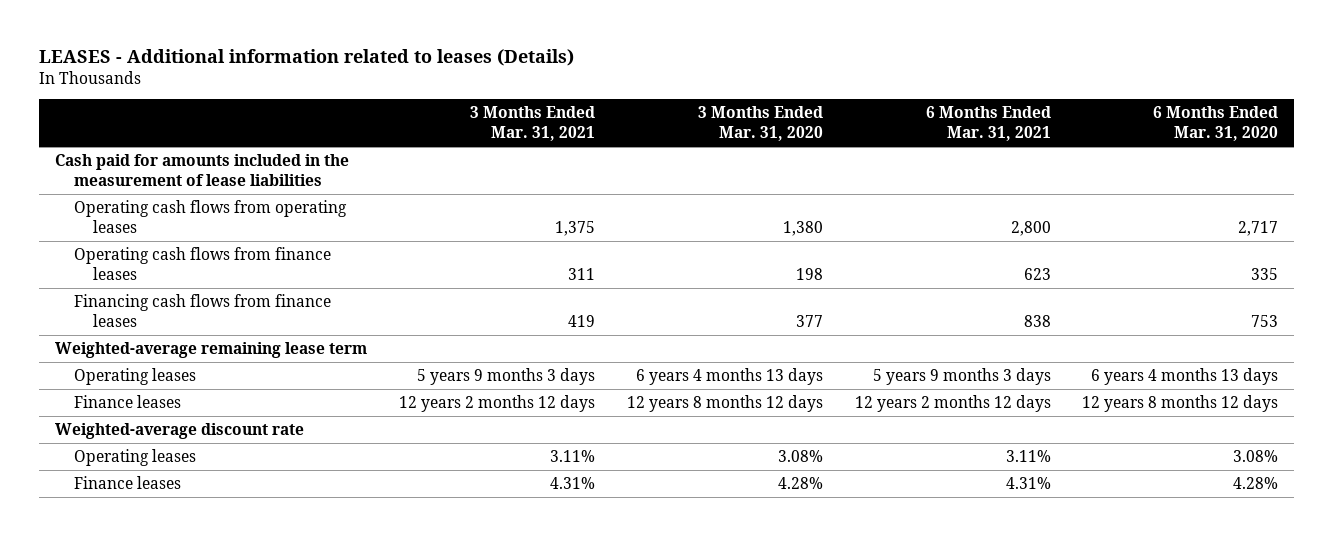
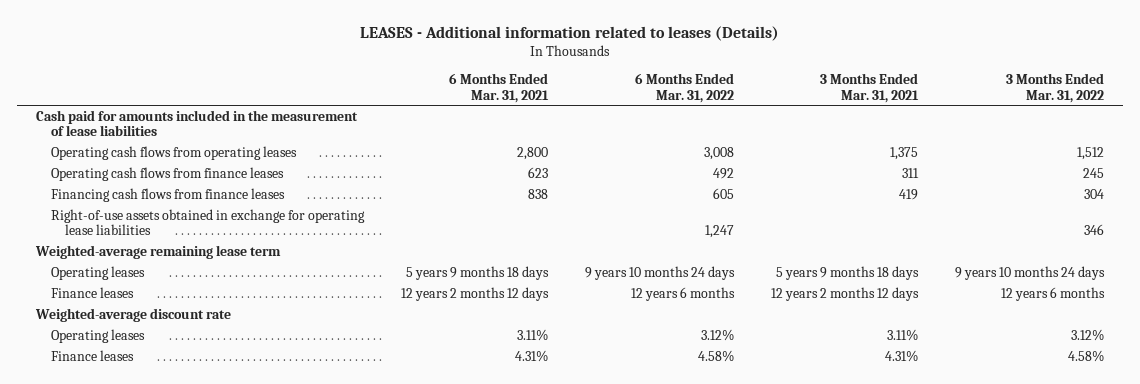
[697,106,823,142] 3 Months Ended Mar. 31, 2020 -> none
[1153,106,1279,142] 6 Months Ended Mar. 31, 2020 -> none
none -> [634,73,734,103] 6 Months Ended Mar. 31, 2022
none -> [1006,73,1105,103] 3 Months Ended Mar. 31, 2022
none -> [50,208,365,236] Right-of-use assets obtained in exchange for operating lease liabilities
[416,368,595,386] 5 years 9 months 3 days -> [776,265,920,280] 5 years 9 months 18 days
[872,368,1051,386] 5 years 9 months 3 days -> [405,265,549,280] 5 years 9 months 18 days

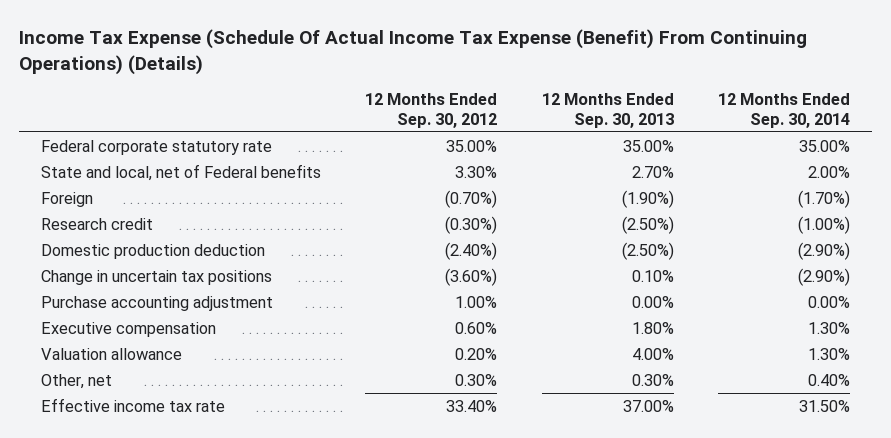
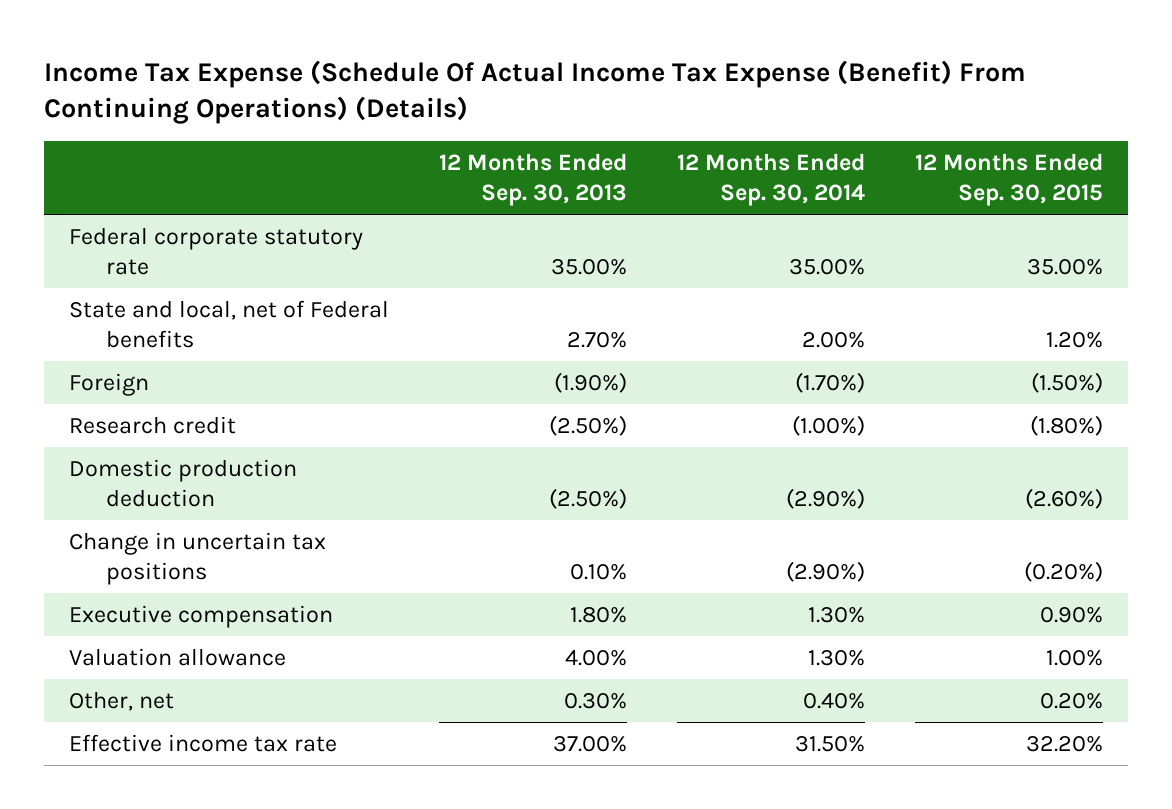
[365,93,498,128] 12 Months Ended Sep. 30, 2012 -> none
none -> [914,153,1103,207] 12 Months Ended Sep. 30, 2015
[41,295,274,311] Purchase accounting adjustment -> none

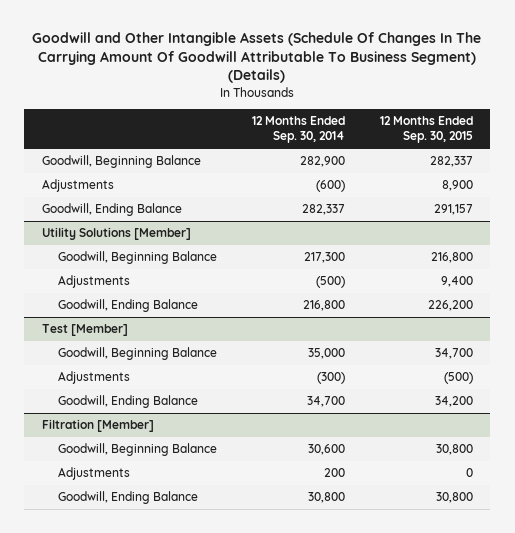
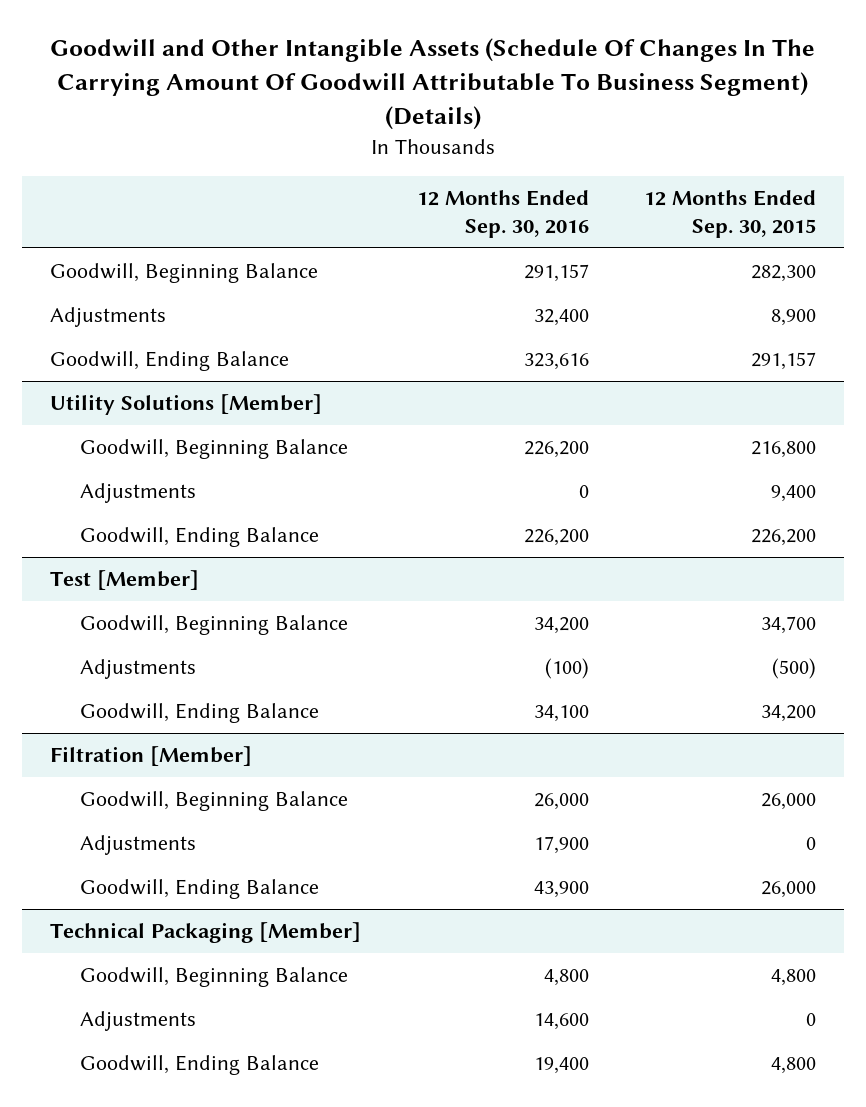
[251,116,345,144] 12 Months Ended Sep. 30, 2014 -> none
none -> [416,189,589,238] 12 Months Ended Sep. 30, 2016
[429,156,473,168] 282,337 -> [751,265,817,283] 282,300
[435,444,473,456] 30,800 -> [761,793,817,811] 26,000
[435,492,473,504] 30,800 -> [761,881,817,899] 26,000
none -> [50,922,362,944] Technical Packaging [Member]
none -> [79,967,348,988] Goodwill, Beginning Balance
none -> [79,1011,196,1032] Adjustments
none -> [79,1055,319,1076] Goodwill, Ending Balance

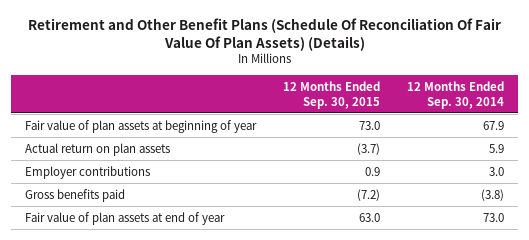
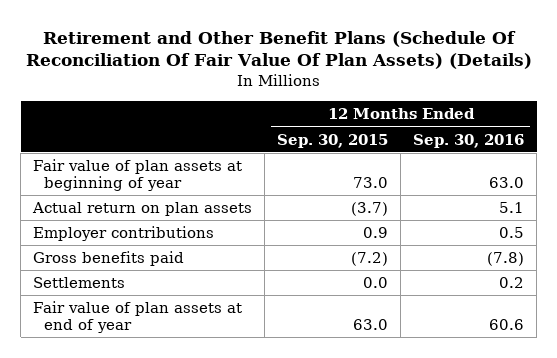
[407,80,505,109] 12 Months Ended Sep. 30, 2014 -> none
none -> [413,133,525,148] Sep. 30, 2016
none -> [33,277,126,289] Settlements

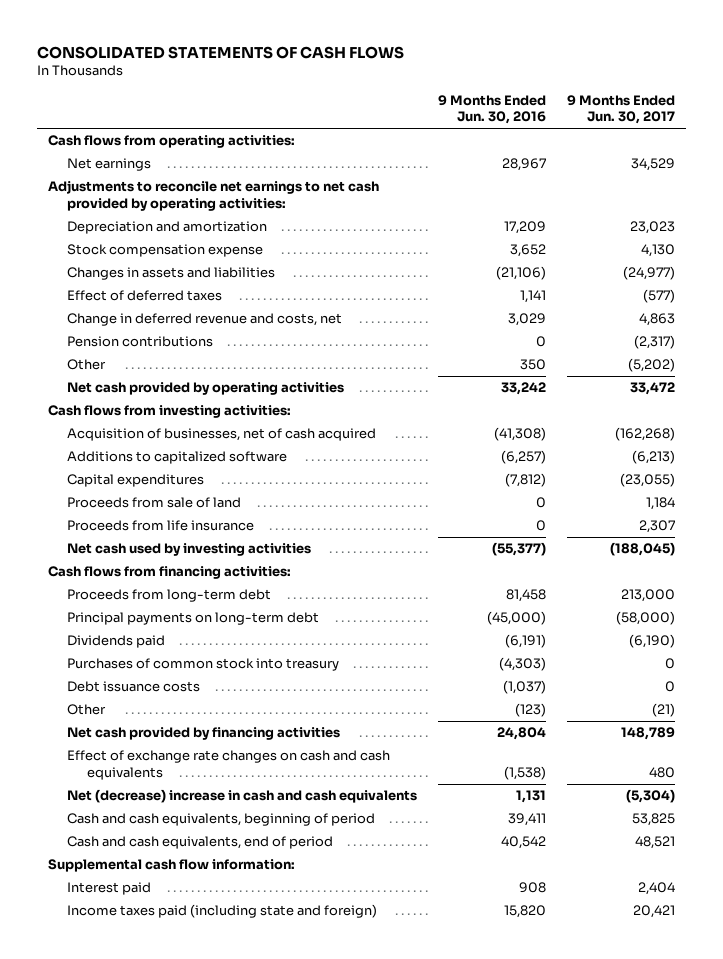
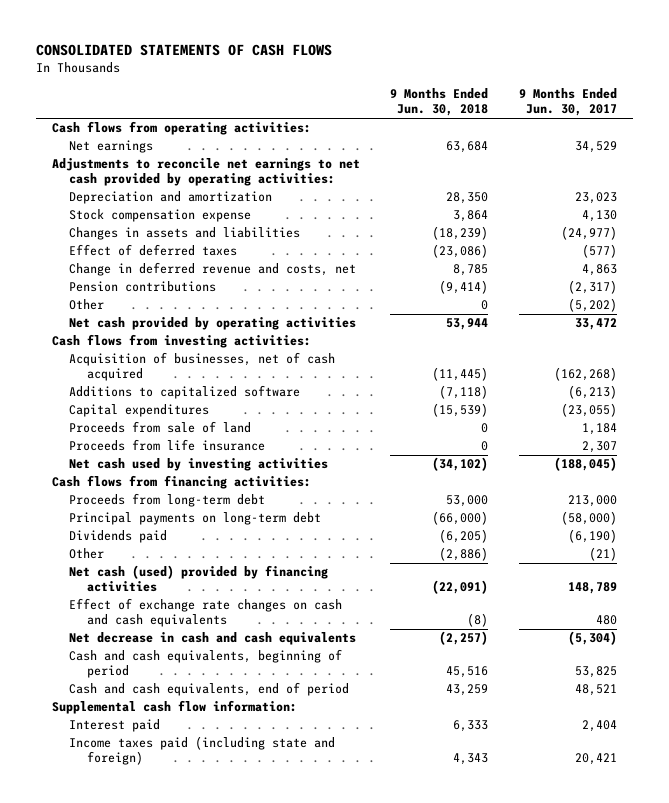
[438,94,547,125] 9 Months Ended Jun. 30, 2016 -> none
none -> [390,88,489,117] 9 Months Ended Jun. 30, 2018
[67,658,340,672] Purchases of common stock into treasury -> none
[67,681,201,693] Debt issuance costs -> none
[67,727,341,741] Net cash provided by financing activities -> [69,565,329,593] Net cash (used) provided by financing activities
[67,789,418,804] Net (decrease) increase in cash and cash equivalents -> [69,632,357,646] Net decrease in cash and cash equivalents

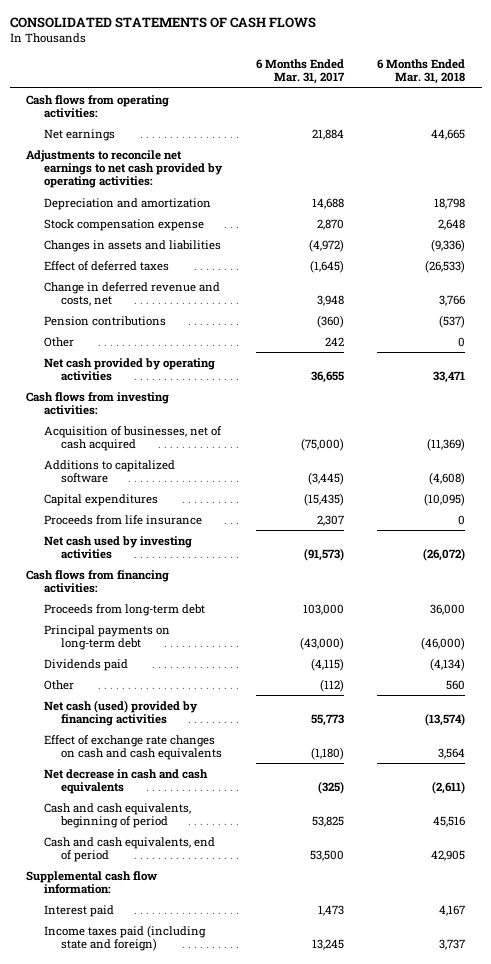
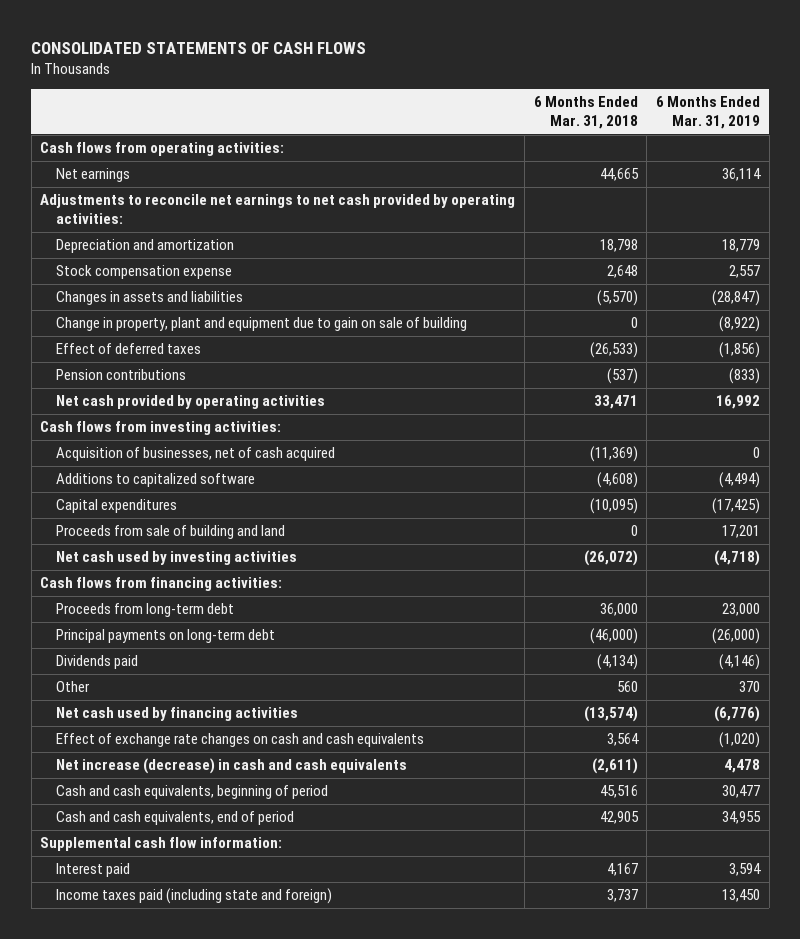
[255,59,345,85] 6 Months Ended Mar. 31, 2017 -> none
none -> [655,96,760,130] 6 Months Ended Mar. 31, 2019
[431,238,466,252] (9,336) -> [596,290,638,307] (5,570)
none -> [56,317,468,332] Change in property, plant and equipment due to gain on sale of building
[43,281,220,306] Change in deferred revenue and costs, net -> none
[43,336,74,347] Other -> none
[43,514,202,525] Proceeds from life insurance -> none
none -> [56,525,286,540] Proceeds from sale of building and land
[43,699,198,726] Net cash (used) provided by financing activities -> [56,707,299,722] Net cash used by financing activities
[43,768,208,794] Net decrease in cash and cash equivalents -> [56,758,408,775] Net increase (decrease) in cash and cash equivalents

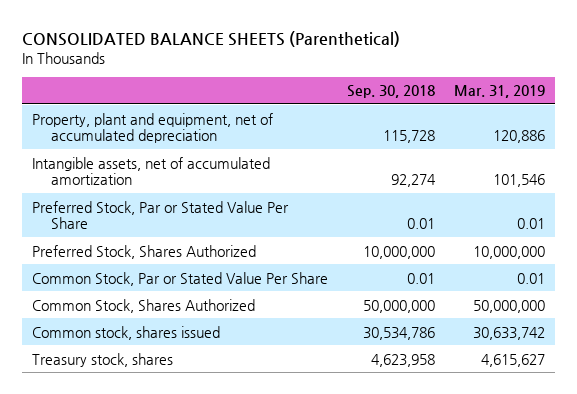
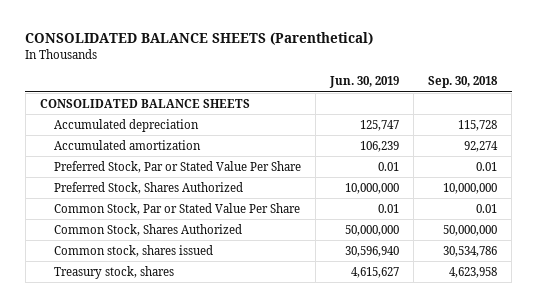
[454,85,546,99] Mar. 31, 2019 -> none
none -> [328,76,399,89] Jun. 30, 2019
none -> [40,98,251,108] CONSOLIDATED BALANCE SHEETS
[31,112,273,144] Property, plant and equipment, net of accumulated depreciation -> [53,118,199,132] Accumulated depreciation
[31,156,270,186] Intangible assets, net of accumulated amortization -> [53,139,201,150] Accumulated amortization

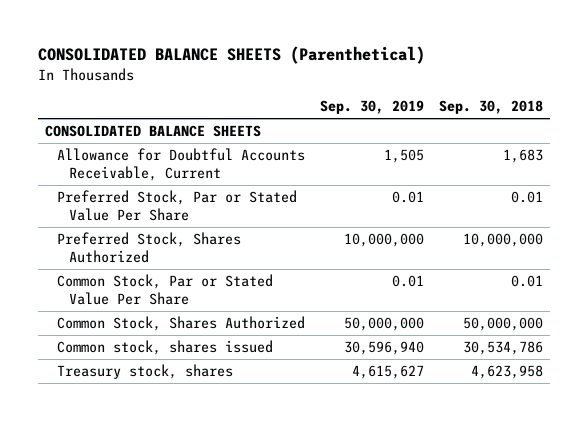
[328,76,399,89] Jun. 30, 2019 -> none
none -> [319,100,424,115] Sep. 30, 2019
[53,118,199,132] Accumulated depreciation -> none
[53,139,201,150] Accumulated amortization -> none
none -> [57,147,306,181] Allowance for Doubtful Accounts Receivable, Current

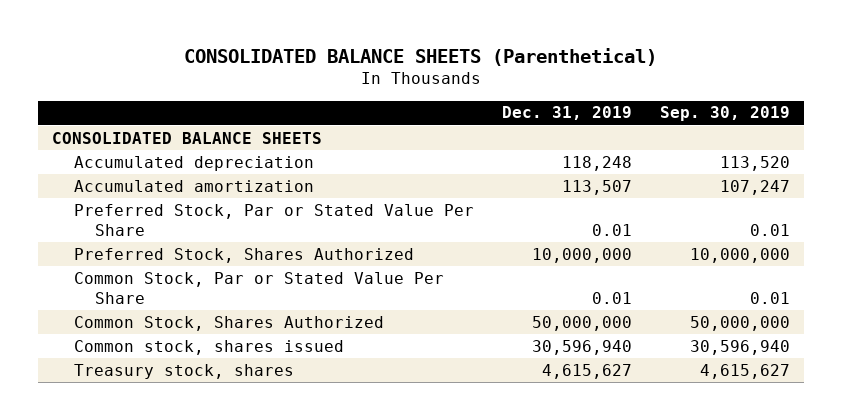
[438,100,543,115] Sep. 30, 2018 -> none
none -> [501,106,632,121] Dec. 31, 2019
[57,147,306,181] Allowance for Doubtful Accounts Receivable, Current -> none
none -> [73,155,314,171] Accumulated depreciation
none -> [73,179,314,192] Accumulated amortization

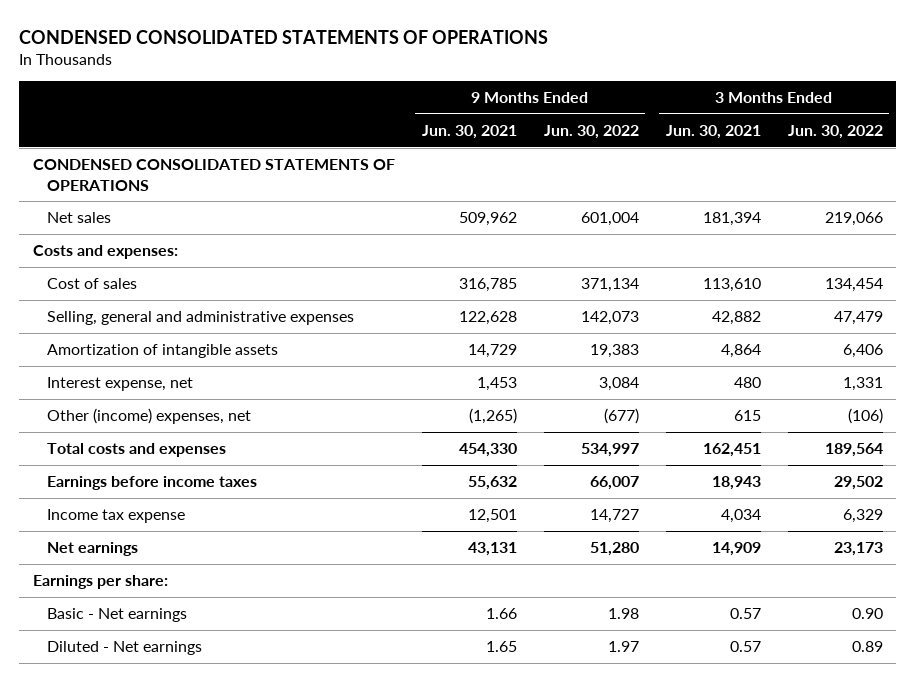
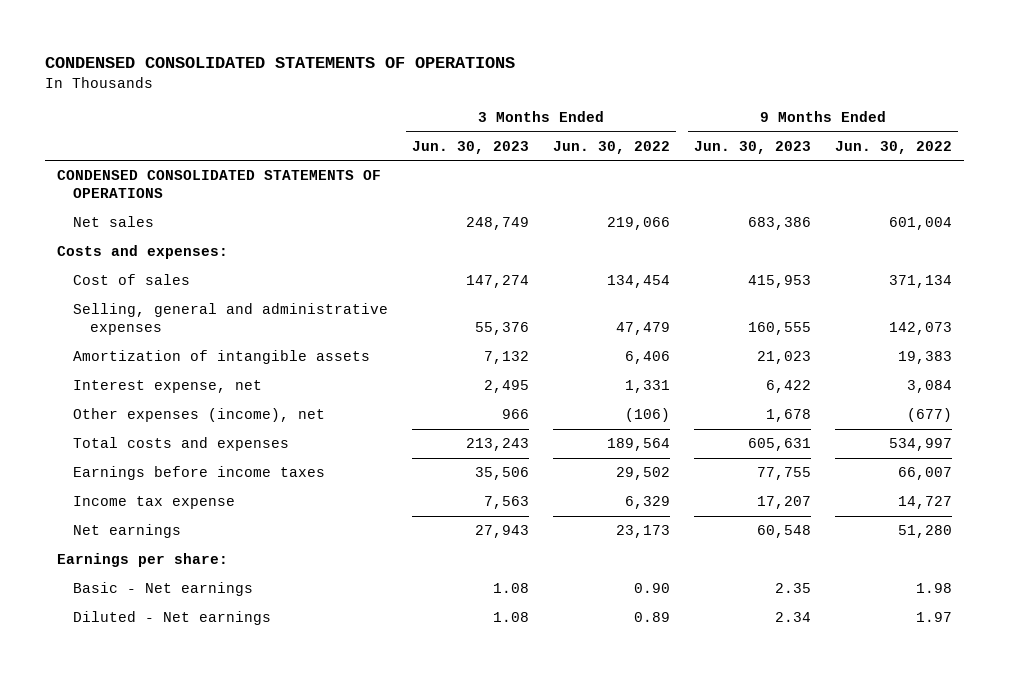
[421,124,517,139] Jun. 30, 2021 -> none
[665,124,761,139] Jun. 30, 2021 -> none
none -> [412,140,530,154] Jun. 30, 2023
none -> [694,140,812,154] Jun. 30, 2023
[46,408,251,425] Other (income) expenses, net -> [73,408,326,423] Other expenses (income), net

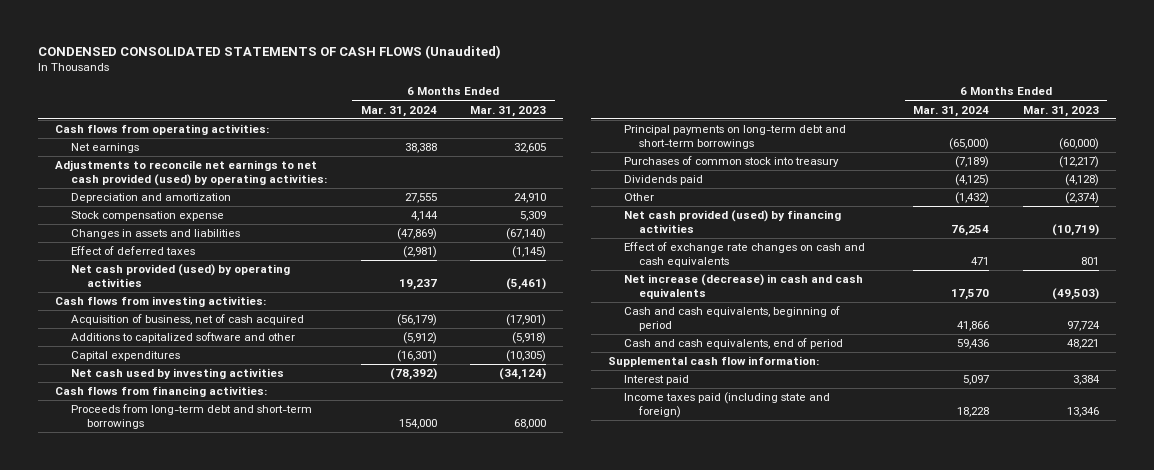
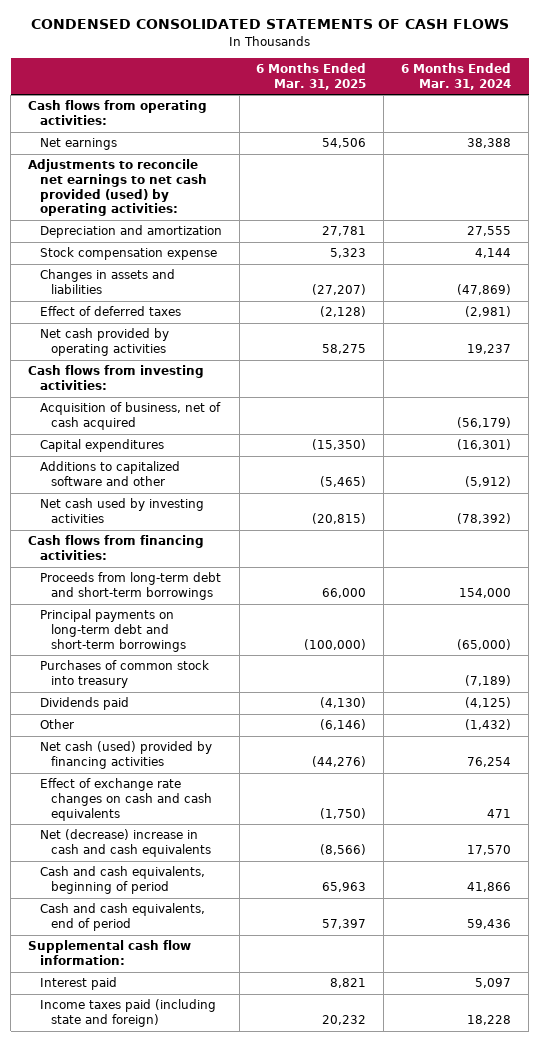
[38,44,502,59] CONDENSED CONSOLIDATED STATEMENTS OF CASH FLOWS (Unaudited) -> [30,19,509,30] CONDENSED CONSOLIDATED STATEMENTS OF CASH FLOWS
[470,105,547,117] Mar. 31, 2023 -> none
none -> [256,62,367,90] 6 Months Ended Mar. 31, 2025
[70,264,290,287] Net cash provided (used) by operating activities -> [39,328,169,356] Net cash provided by operating activities
[70,332,295,344] Additions to capitalized software and other -> [39,461,180,486] Additions to capitalized software and other
[623,210,841,233] Net cash provided (used) by financing activities -> [39,741,212,769] Net cash (used) provided by financing activities
[623,274,863,299] Net increase (decrease) in cash and cash equivalents -> [39,829,212,857] Net (decrease) increase in cash and cash equivalents

